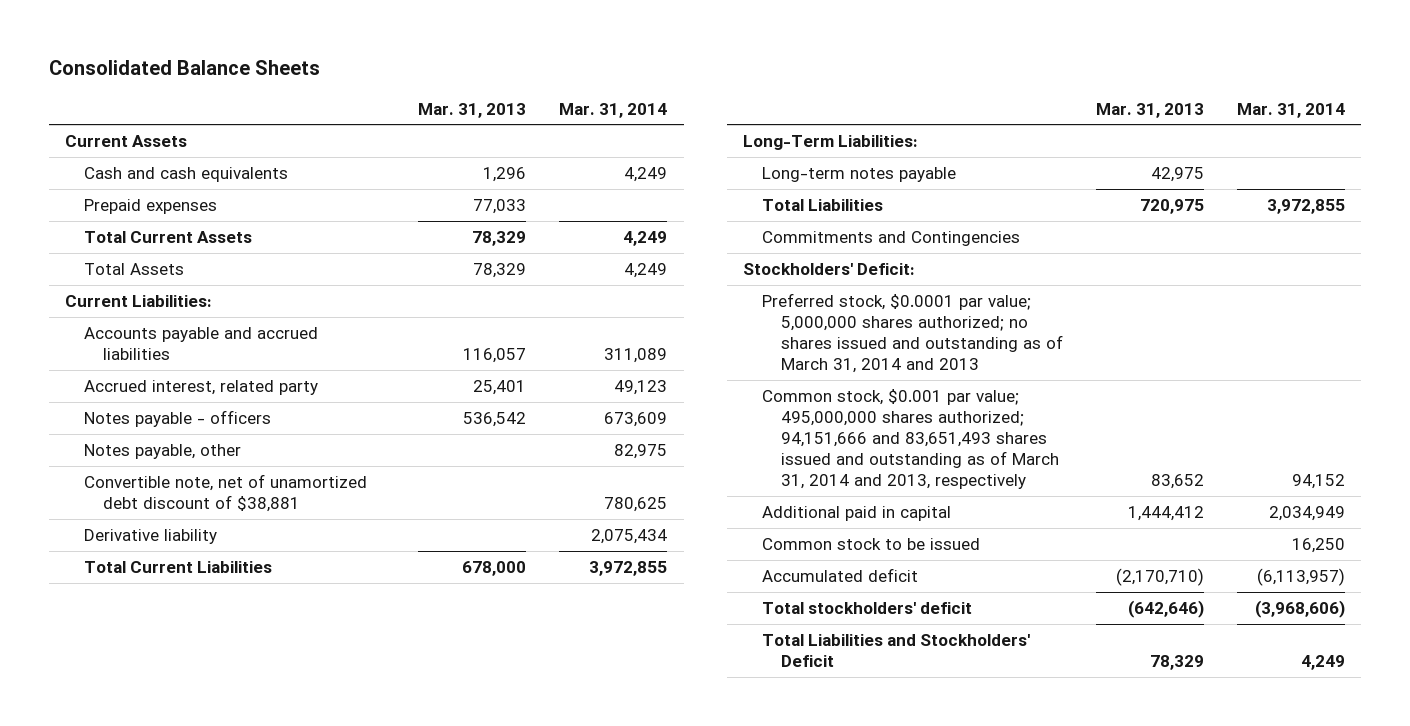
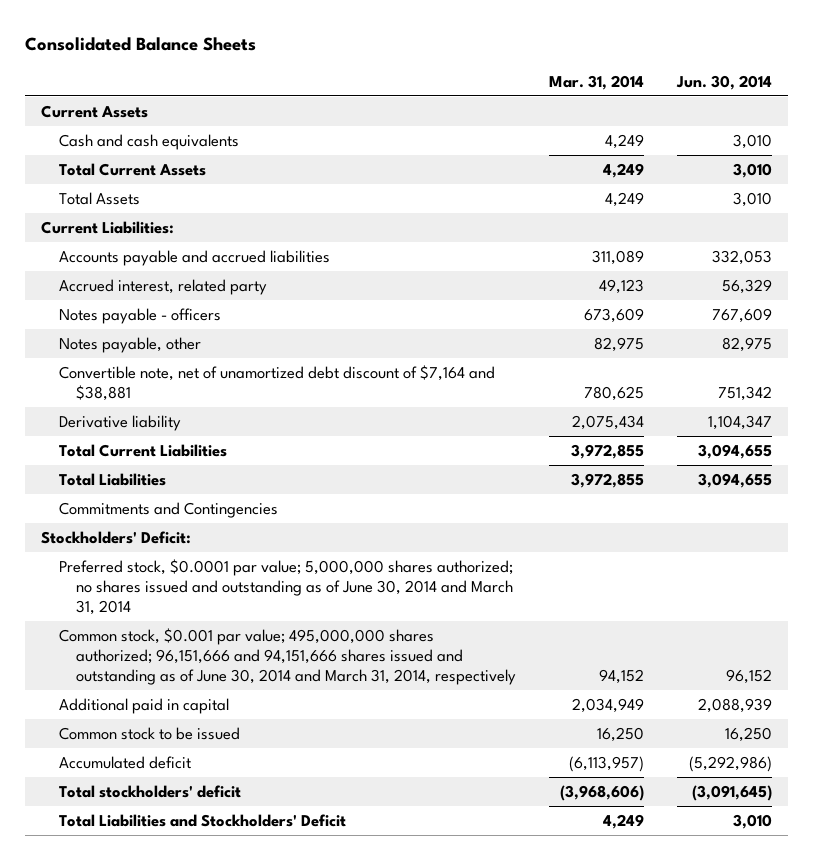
[418,102,527,118] Mar. 31, 2013 -> none
none -> [675,74,772,90] Jun. 30, 2014
[84,199,218,215] Prepaid expenses -> none
[84,474,368,513] Convertible note, net of unamortized debt discount of $38,881 -> [58,365,495,401] Convertible note, net of unamortized debt discount of $7,164 and $38,881
[742,135,918,151] Long-Term Liabilities: -> none
[762,167,957,183] Long-term notes payable -> none
[762,293,1064,374] Preferred stock, $0.0001 par value; 5,000,000 shares authorized; no shares issued and outstanding as of March 31, 2014 and 2013 -> [58,559,514,615] Preferred stock, $0.0001 par value; 5,000,000 shares authorized; no shares issued and outstanding as of June 30, 2014 and March 31, 2014
[762,389,1060,490] Common stock, $0.001 par value; 495,000,000 shares authorized; 94,151,666 and 83,651,493 shares issued and outstanding as of March 31, 2014 and 2013, respectively -> [58,628,517,685] Common stock, $0.001 par value; 495,000,000 shares authorized; 96,151,666 and 94,151,666 shares issued and outstanding as of June 30, 2014 and March 31, 2014, respectively

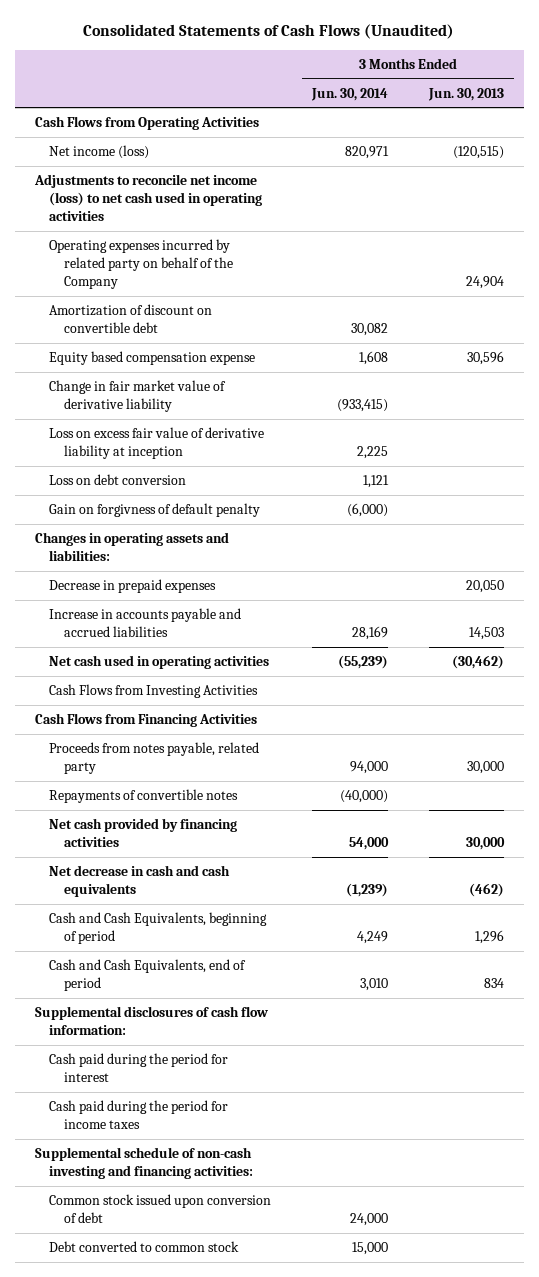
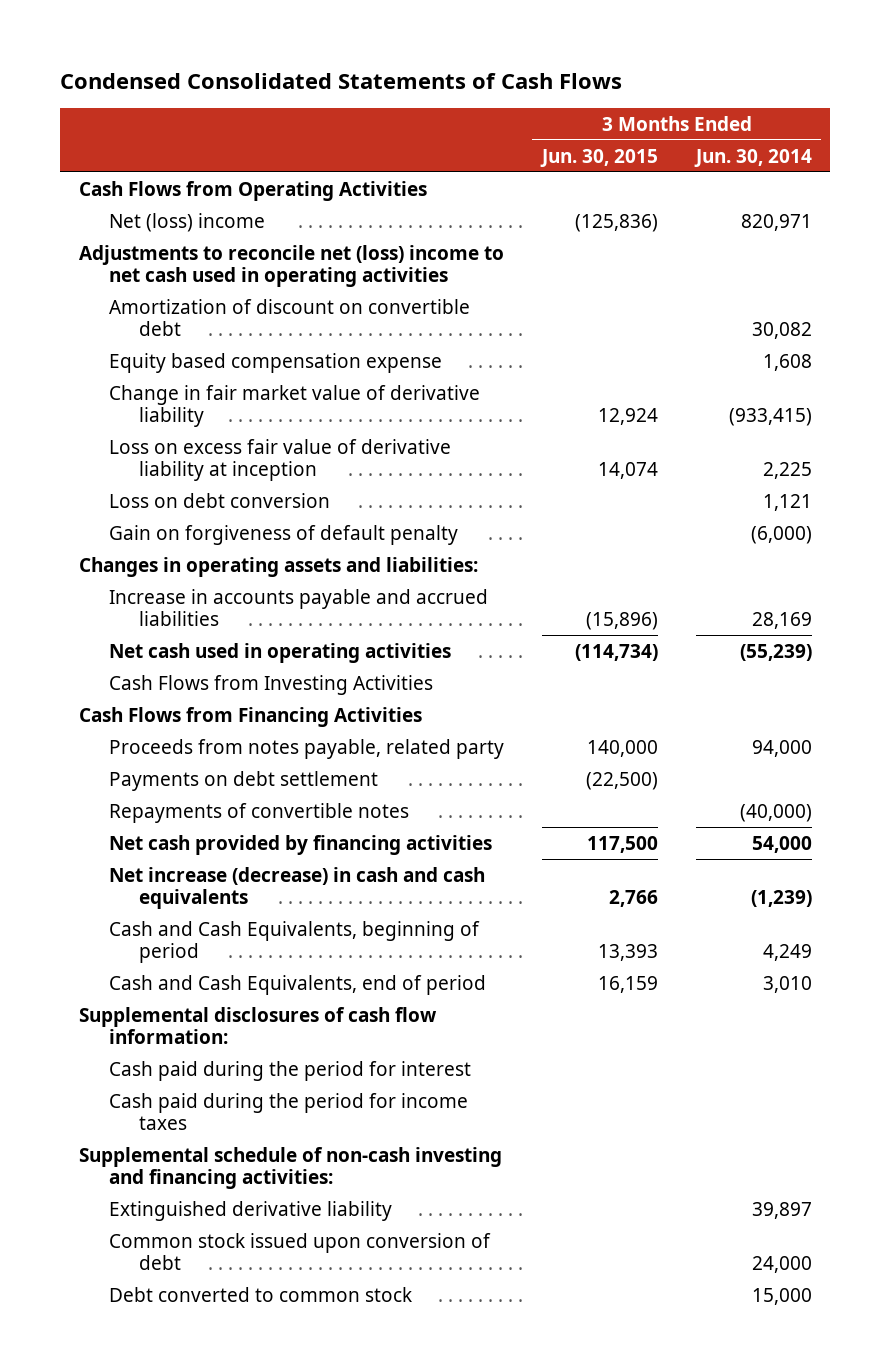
[83,24,455,40] Consolidated Statements of Cash Flows (Unaudited) -> [59,73,622,90] Condensed Consolidated Statements of Cash Flows
[427,87,504,101] Jun. 30, 2013 -> none
none -> [539,148,658,167] Jun. 30, 2015
[49,239,233,289] Operating expenses incurred by related party on behalf of the Company -> none
[49,145,150,160] Net income (loss) -> [108,212,265,232] Net (loss) income
[34,174,263,221] Adjustments to reconcile net income (loss) to net cash used in operating activities -> [78,244,504,287] Adjustments to reconcile net (loss) income to net cash used in operating activities
[49,503,261,518] Gain on forgivness of default penalty -> [108,524,458,545] Gain on forgiveness of default penalty
[49,579,217,594] Decrease in prepaid expenses -> none
none -> [108,770,378,791] Payments on debt settlement
[49,865,231,897] Net decrease in cash and cash equivalents -> [108,866,485,909] Net increase (decrease) in cash and cash equivalents
none -> [108,1200,392,1221] Extinguished derivative liability

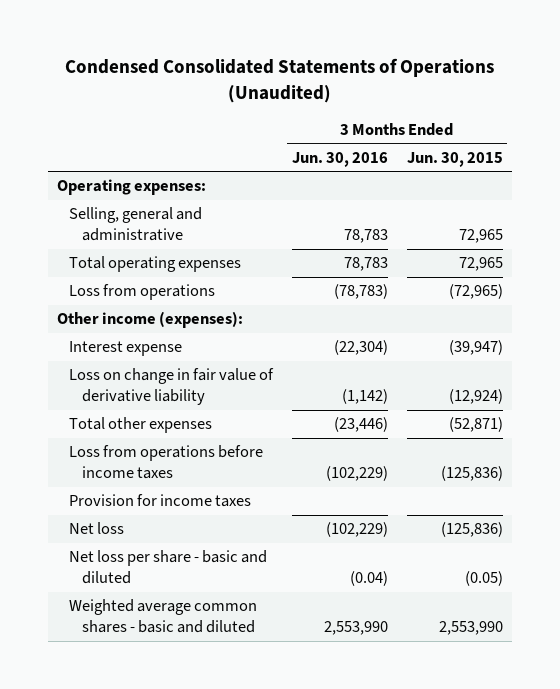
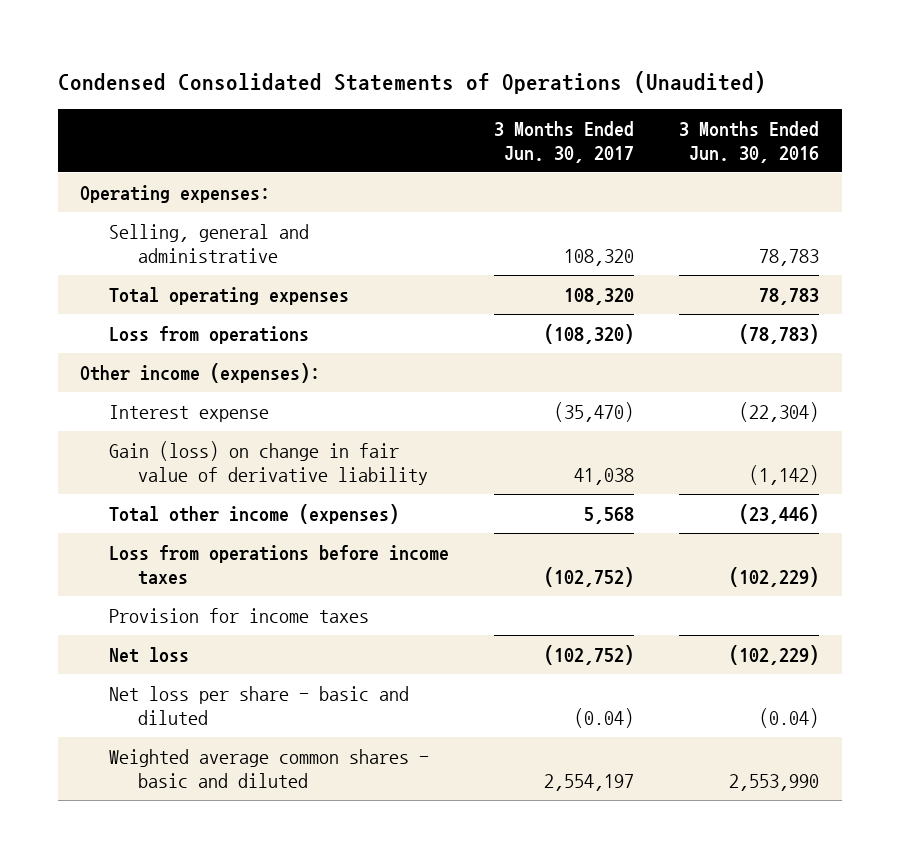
[406,151,503,167] Jun. 30, 2015 -> none
none -> [494,121,635,163] 3 Months Ended Jun. 30, 2017
[69,368,275,406] Loss on change in fair value of derivative liability -> [109,441,429,485] Gain (loss) on change in fair value of derivative liability
[69,417,213,434] Total other expenses -> [109,504,400,525] Total other income (expenses)

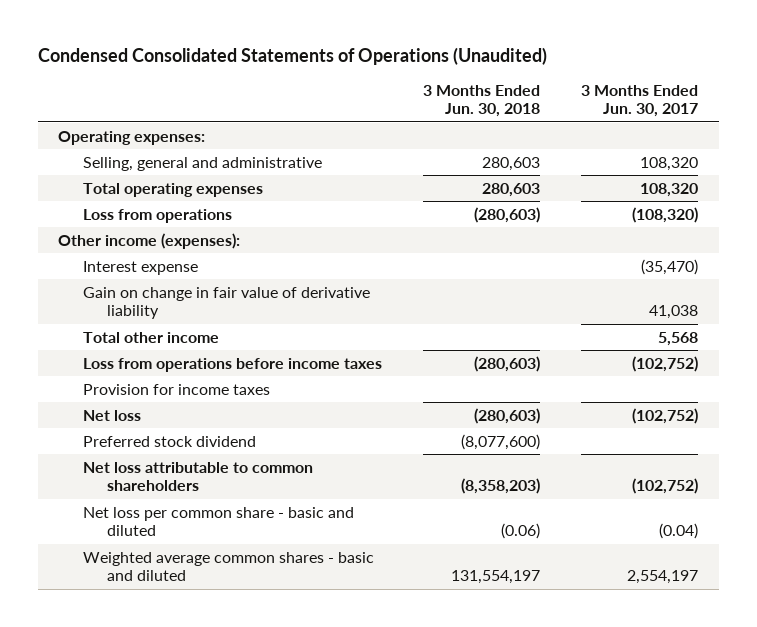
[679,121,820,163] 3 Months Ended Jun. 30, 2016 -> none
none -> [422,84,540,118] 3 Months Ended Jun. 30, 2018
[109,441,429,485] Gain (loss) on change in fair value of derivative liability -> [82,286,370,320] Gain on change in fair value of derivative liability
[109,504,400,525] Total other income (expenses) -> [82,331,219,343] Total other income
none -> [82,435,256,447] Preferred stock dividend
none -> [82,461,313,492] Net loss attributable to common shareholders
[109,686,410,725] Net loss per share - basic and diluted -> [82,506,354,537] Net loss per common share - basic and diluted

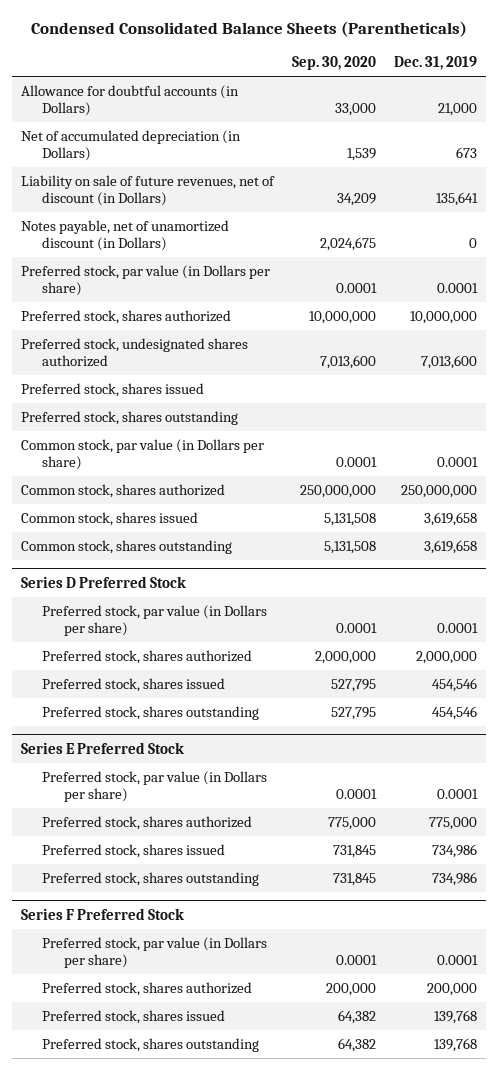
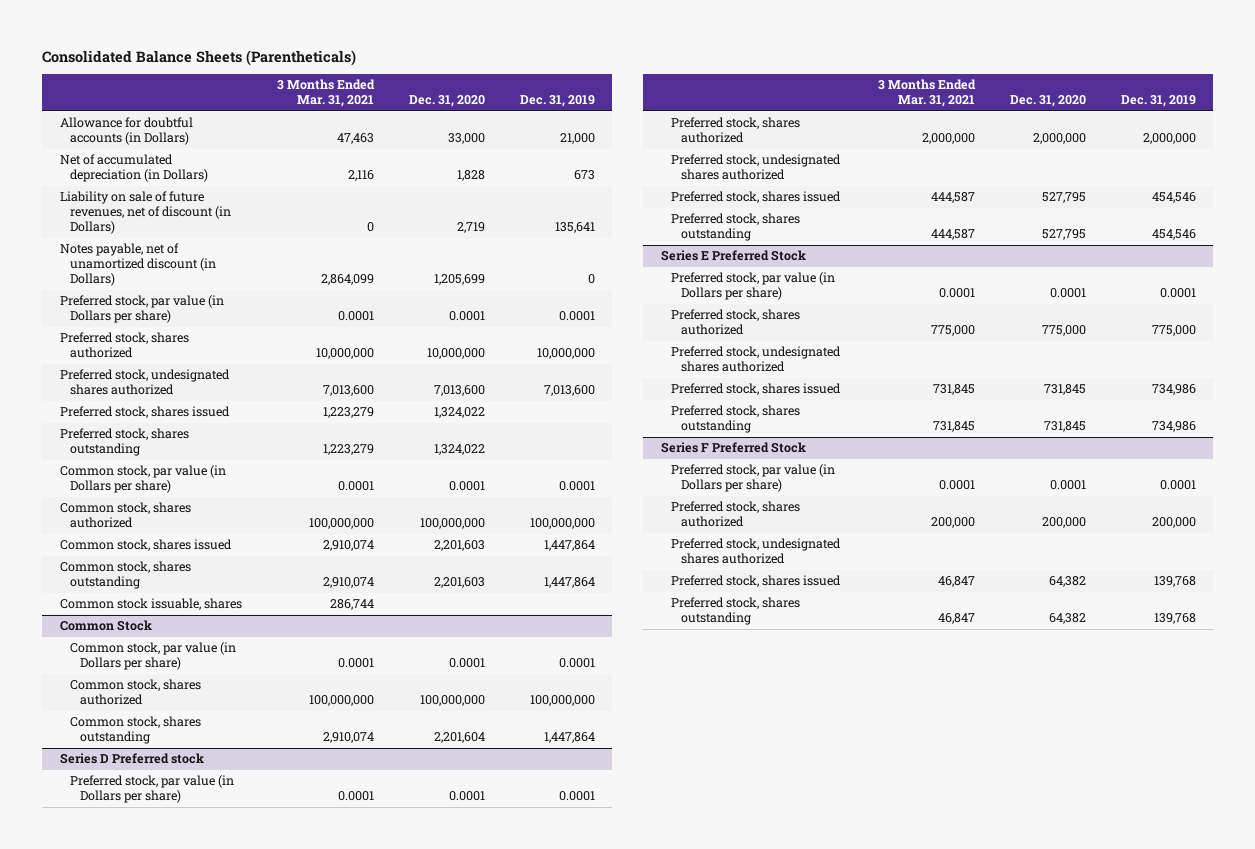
[30,21,467,38] Condensed Consolidated Balance Sheets (Parentheticals) -> [42,49,357,66] Consolidated Balance Sheets (Parentheticals)
[291,56,376,71] Sep. 30, 2020 -> none
none -> [276,79,375,108] 3 Months Ended Mar. 31, 2021
none -> [408,95,485,108] Dec. 31, 2020
[400,484,477,498] 250,000,000 -> [529,518,595,530] 100,000,000
[423,511,477,526] 3,619,658 -> [543,540,595,552] 1,447,864
[423,539,477,554] 3,619,658 -> [543,577,595,589] 1,447,864
none -> [59,598,242,611] Common stock issuable, shares
none -> [59,620,152,632] Common Stock
none -> [69,642,236,671] Common stock, par value (in Dollars per share)
none -> [69,679,201,706] Common stock, shares authorized
none -> [69,716,201,745] Common stock, shares outstanding
[21,575,187,588] Series D Preferred Stock -> [59,753,204,765] Series D Preferred stock
none -> [670,154,841,181] Preferred stock, undesignated shares authorized
none -> [670,346,841,373] Preferred stock, undesignated shares authorized
none -> [670,538,841,565] Preferred stock, undesignated shares authorized

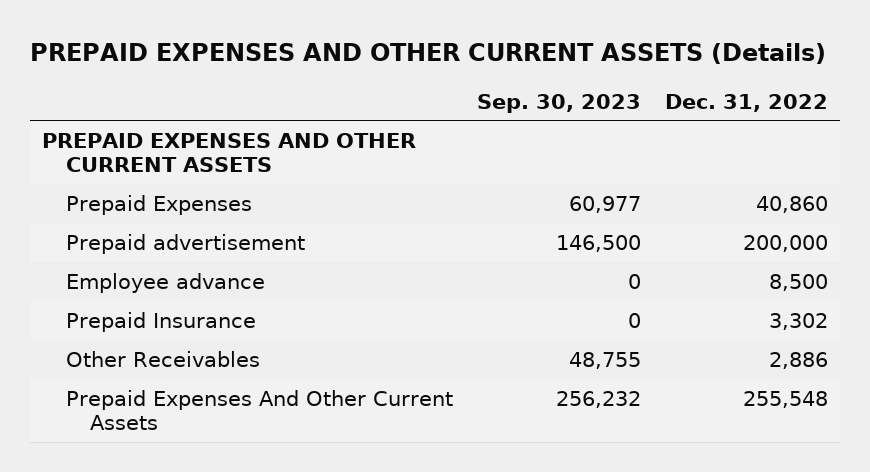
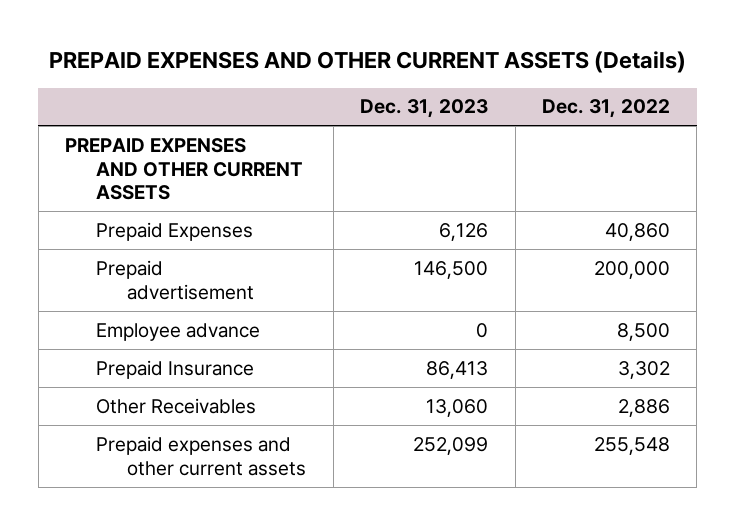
[477,93,642,113] Sep. 30, 2023 -> none
none -> [360,99,489,119] Dec. 31, 2023
[66,389,454,430] Prepaid Expenses And Other Current Assets -> [96,435,307,476] Prepaid expenses and other current assets

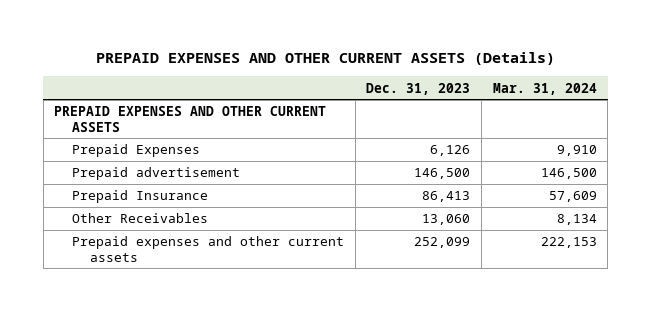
[542,99,671,119] Dec. 31, 2022 -> none
none -> [492,82,597,95] Mar. 31, 2024
[96,322,261,341] Employee advance -> none

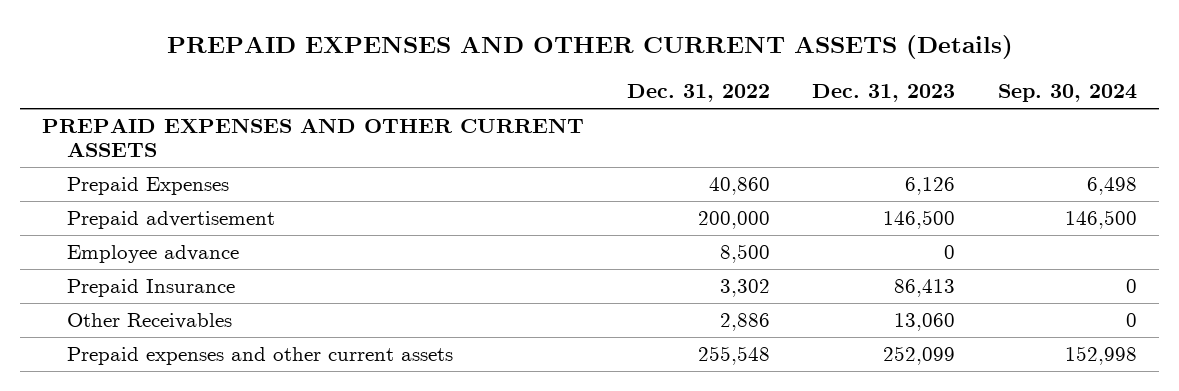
[492,82,597,95] Mar. 31, 2024 -> none
none -> [626,83,770,102] Dec. 31, 2022
none -> [998,83,1138,102] Sep. 30, 2024
none -> [67,245,240,264] Employee advance

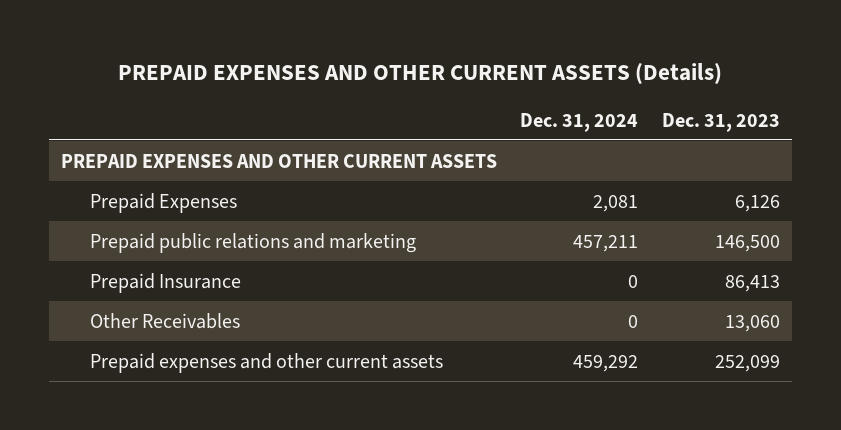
[626,83,770,102] Dec. 31, 2022 -> none
[998,83,1138,102] Sep. 30, 2024 -> none
none -> [520,112,639,132] Dec. 31, 2024
[67,245,240,264] Employee advance -> none
[67,211,276,230] Prepaid advertisement -> [89,232,416,253] Prepaid public relations and marketing

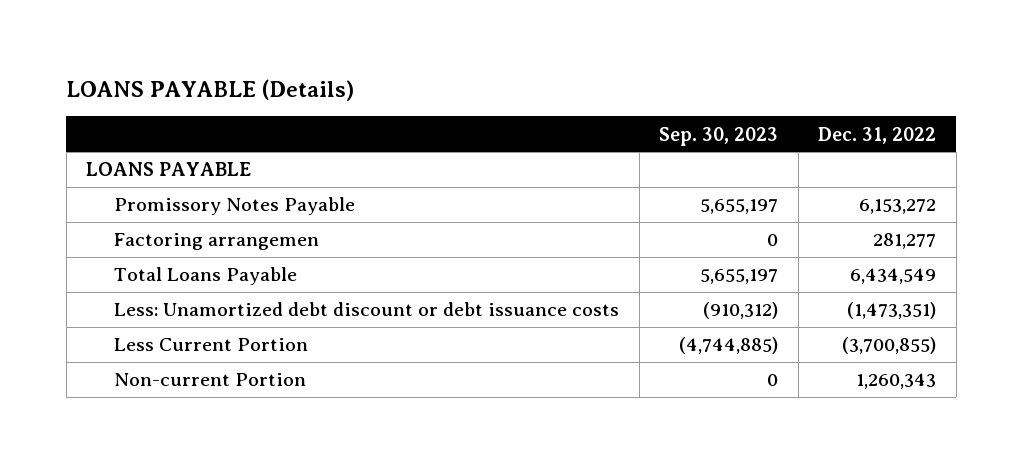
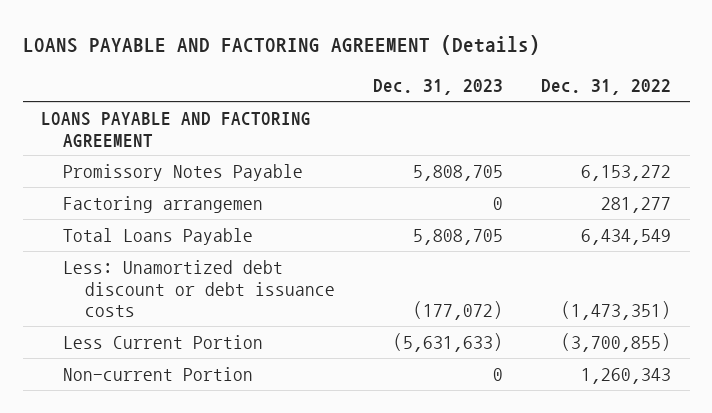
[66,78,355,101] LOANS PAYABLE (Details) -> [22,35,540,56] LOANS PAYABLE AND FACTORING AGREEMENT (Details)
[659,126,779,146] Sep. 30, 2023 -> none
none -> [372,79,503,96] Dec. 31, 2023
[86,162,252,177] LOANS PAYABLE -> [41,111,312,147] LOANS PAYABLE AND FACTORING AGREEMENT

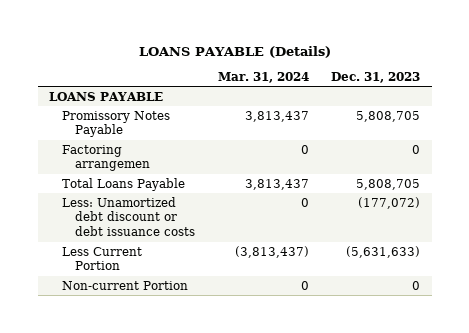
[22,35,540,56] LOANS PAYABLE AND FACTORING AGREEMENT (Details) -> [138,45,331,58] LOANS PAYABLE (Details)
[540,79,671,96] Dec. 31, 2022 -> none
none -> [217,71,309,83] Mar. 31, 2024
[41,111,312,147] LOANS PAYABLE AND FACTORING AGREEMENT -> [49,91,164,101] LOANS PAYABLE

